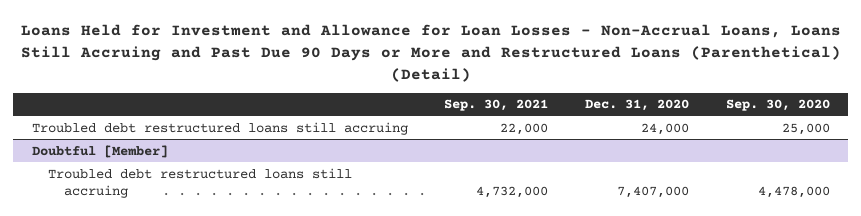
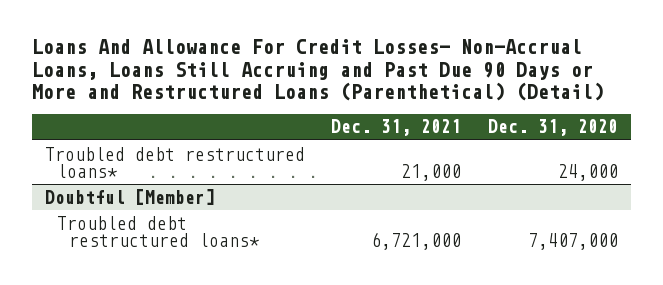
[20,24,841,82] Loans Held for Investment and Allowance for Loan Losses - Non-Accrual Loans, Loans Still Accruing and Past Due 90 Days or More and Restructured Loans (Parenthetical) (Detail) -> [31,39,604,102] Loans And Allowance For Credit Losses- Non-Accrual Loans, Loans Still Accruing and Past Due 90 Days or More and Restructured Loans (Parenthetical) (Detail)
[444,99,549,112] Sep. 30, 2021 -> none
[725,99,830,112] Sep. 30, 2020 -> none
none -> [331,119,462,137] Dec. 31, 2021
[31,121,408,135] Troubled debt restructured loans still accruing -> [45,146,306,178] Troubled debt restructured loans*
[47,167,352,199] Troubled debt restructured loans still accruing -> [57,215,259,247] Troubled debt restructured loans*

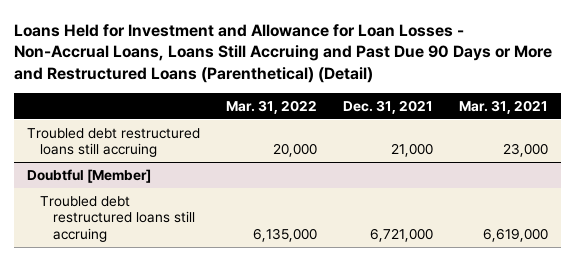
[31,39,604,102] Loans And Allowance For Credit Losses- Non-Accrual Loans, Loans Still Accruing and Past Due 90 Days or More and Restructured Loans (Parenthetical) (Detail) -> [13,23,552,84] Loans Held for Investment and Allowance for Loan Losses - Non-Accrual Loans, Loans Still Accruing and Past Due 90 Days or More and Restructured Loans (Parenthetical) (Detail)
[487,119,618,137] Dec. 31, 2020 -> none
none -> [226,99,318,114] Mar. 31, 2022
none -> [459,99,549,114] Mar. 31, 2021
[45,146,306,178] Troubled debt restructured loans* -> [27,127,201,158] Troubled debt restructured loans still accruing
[57,215,259,247] Troubled debt restructured loans* -> [40,195,196,243] Troubled debt restructured loans still accruing

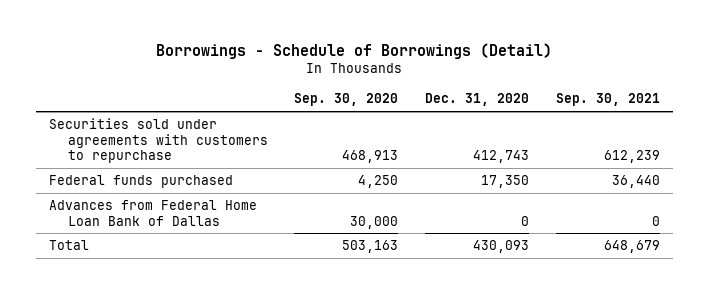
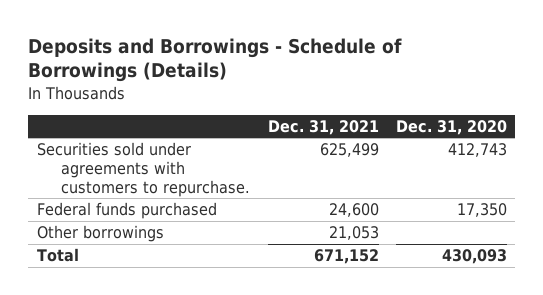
[156,42,553,59] Borrowings - Schedule of Borrowings (Detail) -> [27,37,402,83] Deposits and Borrowings - Schedule of Borrowings (Details)
[294,93,399,107] Sep. 30, 2020 -> none
[555,93,660,107] Sep. 30, 2021 -> none
none -> [267,119,379,135] Dec. 31, 2021
[49,118,268,164] Securities sold under agreements with customers to repurchase -> [36,142,251,197] Securities sold under agreements with customers to repurchase.
[49,200,258,226] Advances from Federal Home Loan Bank of Dallas -> none
none -> [36,225,164,243] Other borrowings

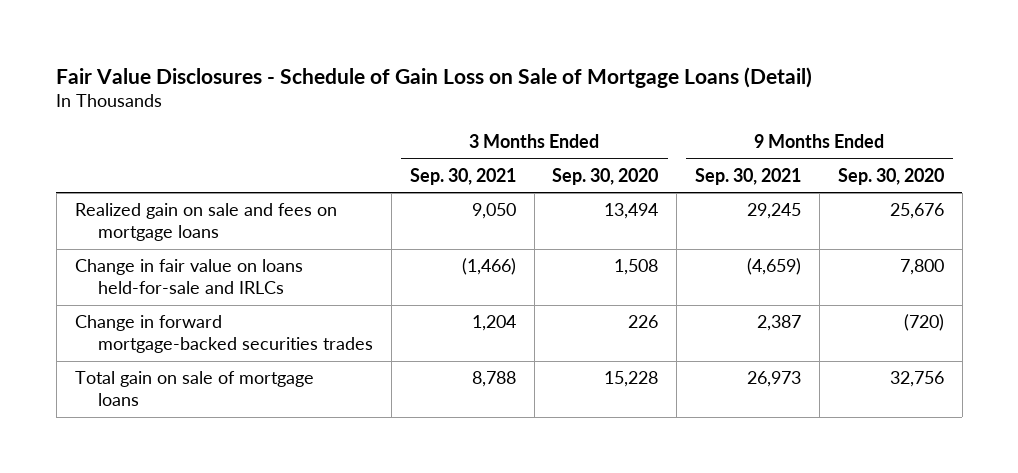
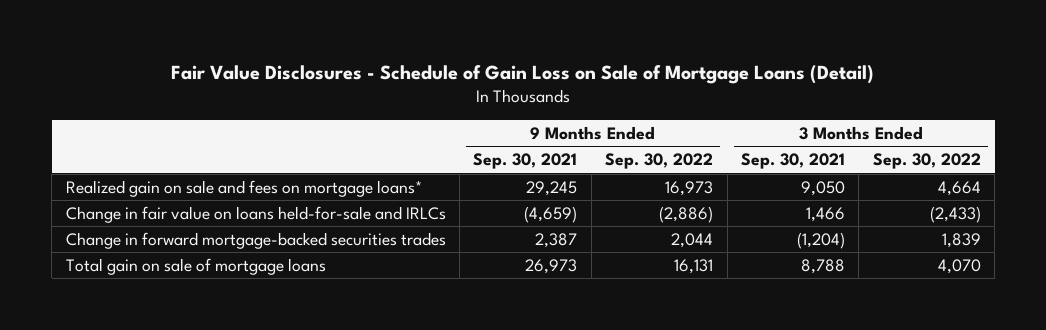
[552,167,659,185] Sep. 30, 2020 -> none
[837,167,944,185] Sep. 30, 2020 -> none
none -> [605,153,714,170] Sep. 30, 2022
none -> [872,153,981,170] Sep. 30, 2022
[74,203,337,242] Realized gain on sale and fees on mortgage loans -> [65,179,422,197] Realized gain on sale and fees on mortgage loans*
[461,258,516,276] (1,466) -> [805,206,845,222] 1,466
[471,315,516,332] 1,204 -> [796,231,845,249] (1,204)

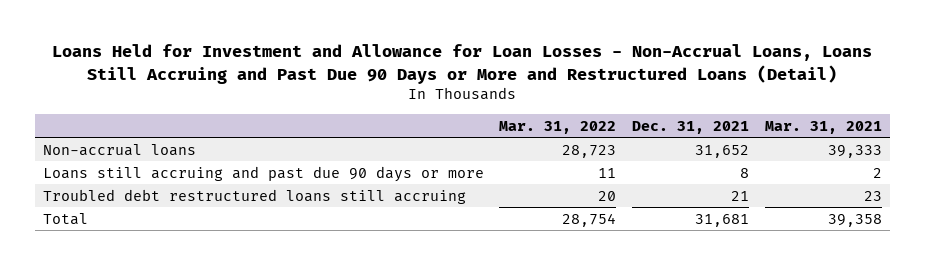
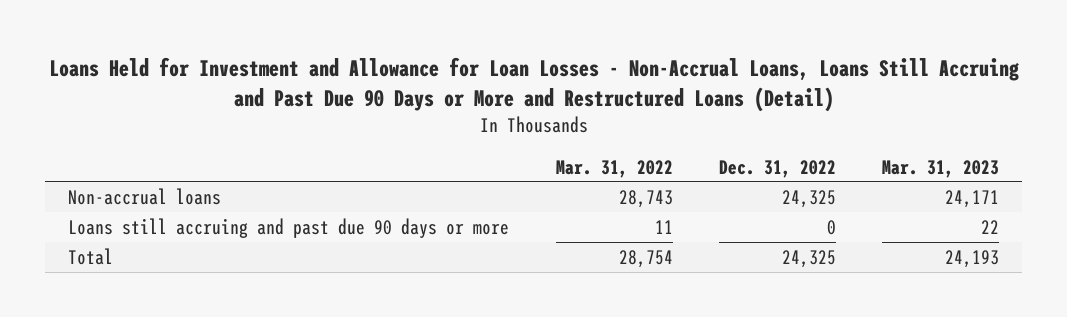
[632,120,750,134] Dec. 31, 2021 -> none
[765,120,883,134] Mar. 31, 2021 -> none
none -> [718,159,836,178] Dec. 31, 2022
none -> [882,159,1000,178] Mar. 31, 2023
[562,144,617,158] 28,723 -> [618,189,673,208] 28,743
[42,188,466,204] Troubled debt restructured loans still accruing -> none

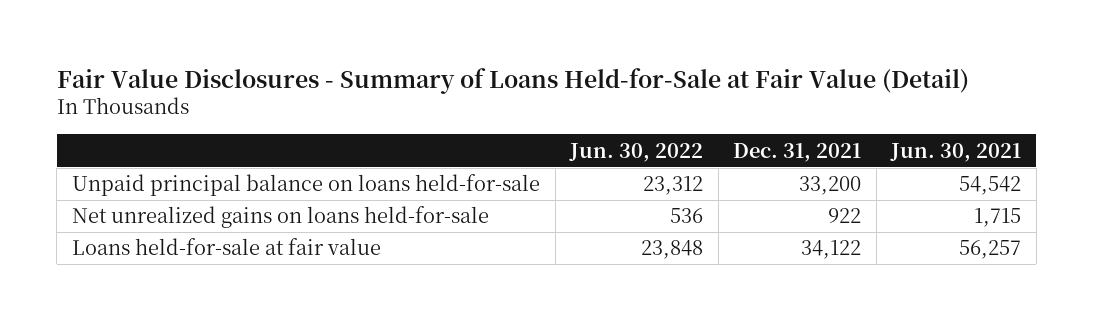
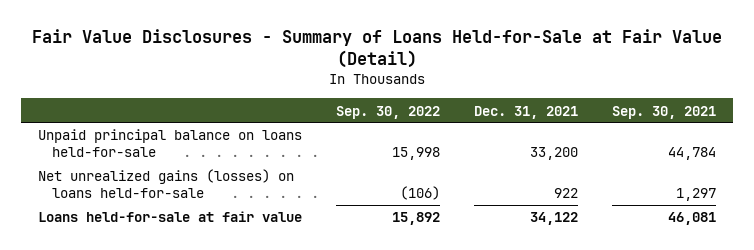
[569,142,704,162] Jun. 30, 2022 -> none
[890,142,1022,162] Jun. 30, 2021 -> none
none -> [336,105,441,119] Sep. 30, 2022
none -> [612,105,717,119] Sep. 30, 2021
[71,206,489,229] Net unrealized gains on loans held-for-sale -> [38,169,295,199] Net unrealized gains (losses) on loans held-for-sale

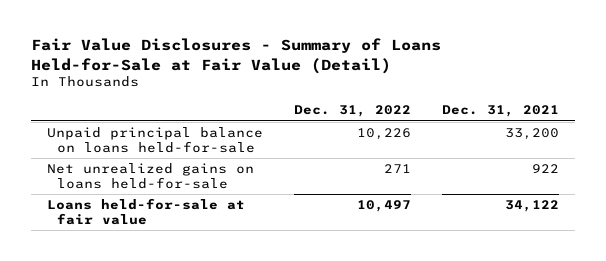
[336,105,441,119] Sep. 30, 2022 -> none
[612,105,717,119] Sep. 30, 2021 -> none
none -> [294,105,412,118] Dec. 31, 2022
[38,169,295,199] Net unrealized gains (losses) on loans held-for-sale -> [46,163,254,189] Net unrealized gains on loans held-for-sale

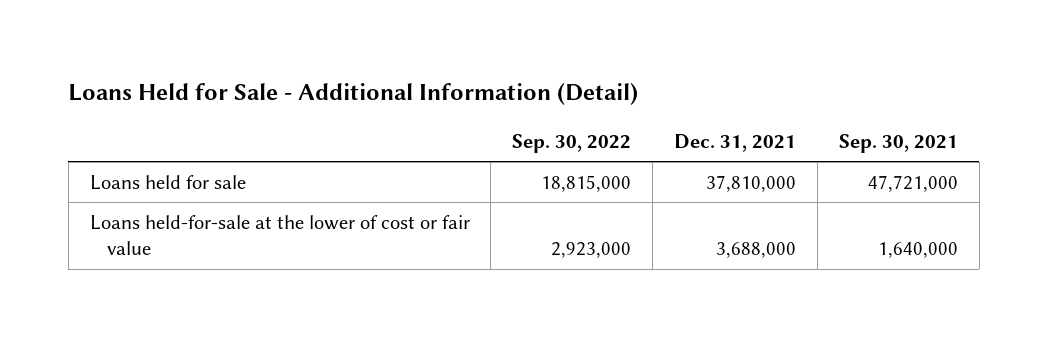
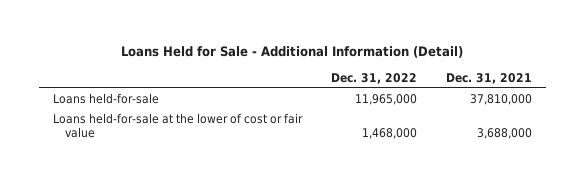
[512,133,632,153] Sep. 30, 2022 -> none
[839,133,959,153] Sep. 30, 2021 -> none
none -> [330,72,417,84] Dec. 31, 2022
[89,174,246,190] Loans held for sale -> [53,93,160,105] Loans held-for-sale

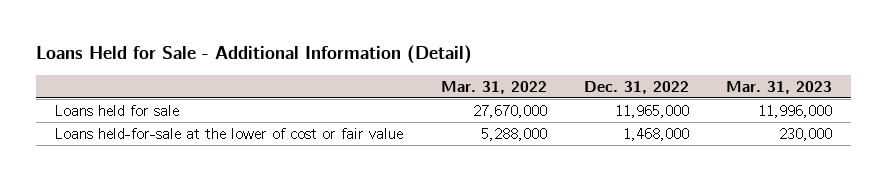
[445,72,532,84] Dec. 31, 2021 -> none
none -> [440,80,547,94] Mar. 31, 2022
none -> [726,80,833,94] Mar. 31, 2023
[53,93,160,105] Loans held-for-sale -> [54,104,180,116] Loans held for sale

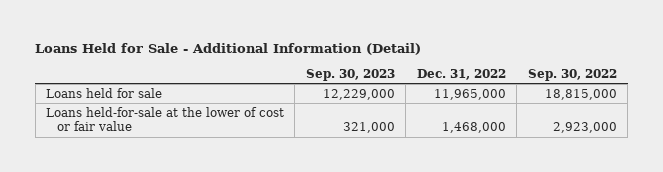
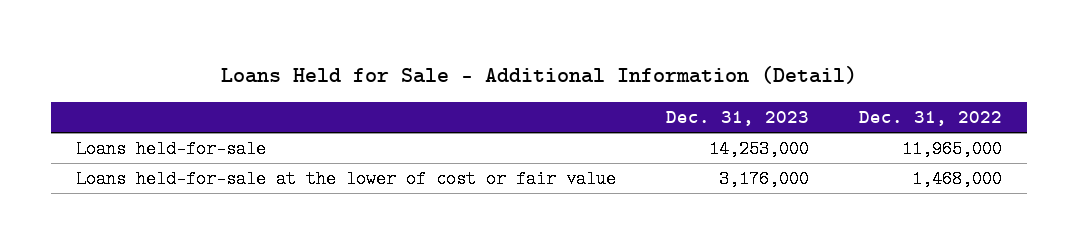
[305,68,395,81] Sep. 30, 2023 -> none
[527,68,617,81] Sep. 30, 2022 -> none
none -> [666,111,810,127] Dec. 31, 2023
[45,87,162,98] Loans held for sale -> [76,140,267,159] Loans held-for-sale

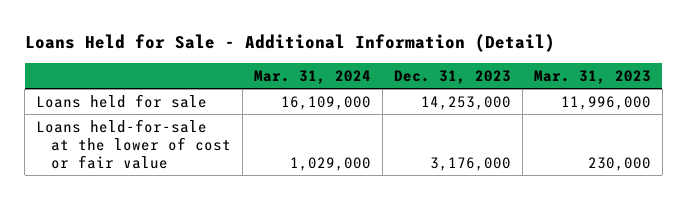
[859,111,1003,127] Dec. 31, 2022 -> none
none -> [254,69,372,84] Mar. 31, 2024
none -> [533,69,651,84] Mar. 31, 2023
[76,140,267,159] Loans held-for-sale -> [36,93,208,108] Loans held for sale

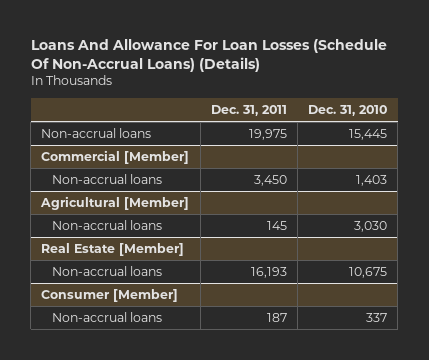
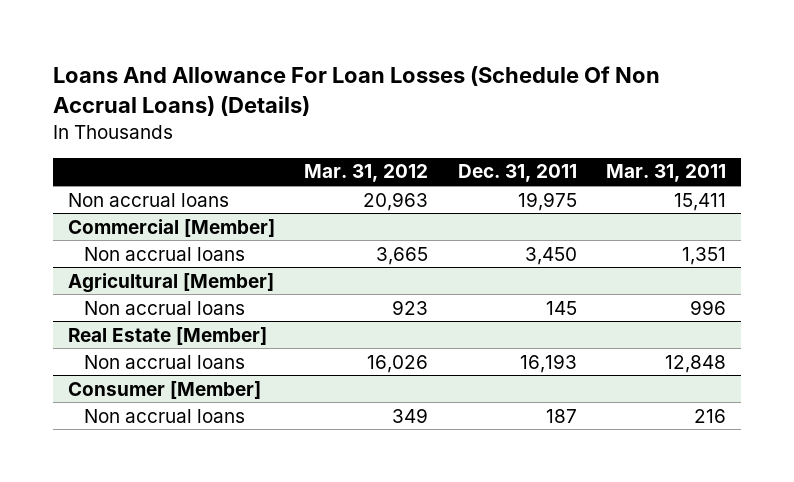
[30,38,387,72] Loans And Allowance For Loan Losses (Schedule Of Non-Accrual Loans) (Details) -> [53,66,661,116] Loans And Allowance For Loan Losses (Schedule Of Non Accrual Loans) (Details)
[308,104,388,116] Dec. 31, 2010 -> none
none -> [304,164,429,183] Mar. 31, 2012
none -> [605,164,726,183] Mar. 31, 2011
[41,127,152,138] Non-accrual loans -> [67,192,229,207] Non accrual loans
[52,173,163,184] Non-accrual loans -> [83,246,245,261] Non accrual loans
[52,219,163,230] Non-accrual loans -> [83,300,245,315] Non accrual loans
[52,265,163,276] Non-accrual loans -> [83,354,245,369] Non accrual loans
[52,311,163,322] Non-accrual loans -> [83,408,245,423] Non accrual loans

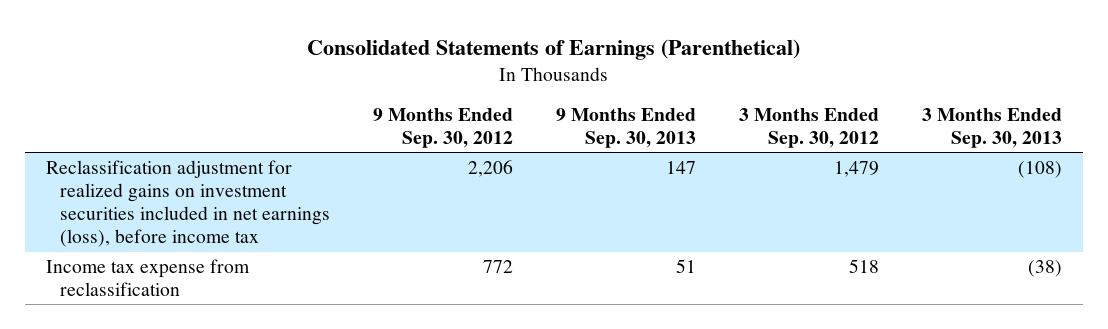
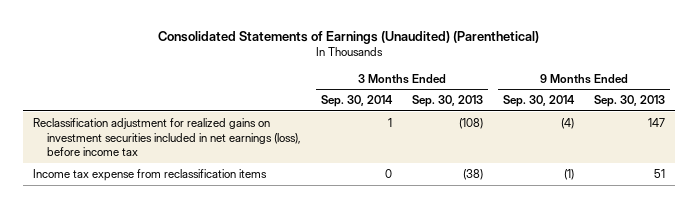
[307,38,801,60] Consolidated Statements of Earnings (Parenthetical) -> [158,30,540,44] Consolidated Statements of Earnings (Unaudited) (Parenthetical)
[373,108,514,149] 9 Months Ended Sep. 30, 2012 -> none
[739,108,880,149] 3 Months Ended Sep. 30, 2012 -> none
none -> [320,95,393,108] Sep. 30, 2014
none -> [503,95,576,108] Sep. 30, 2014
[46,258,251,297] Income tax expense from reclassification -> [33,168,268,181] Income tax expense from reclassification items

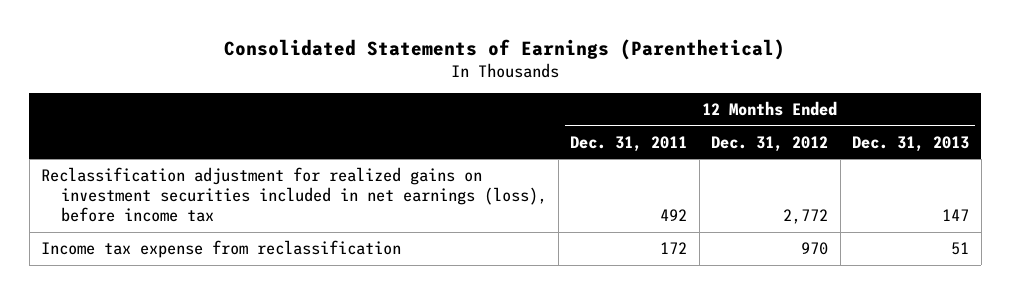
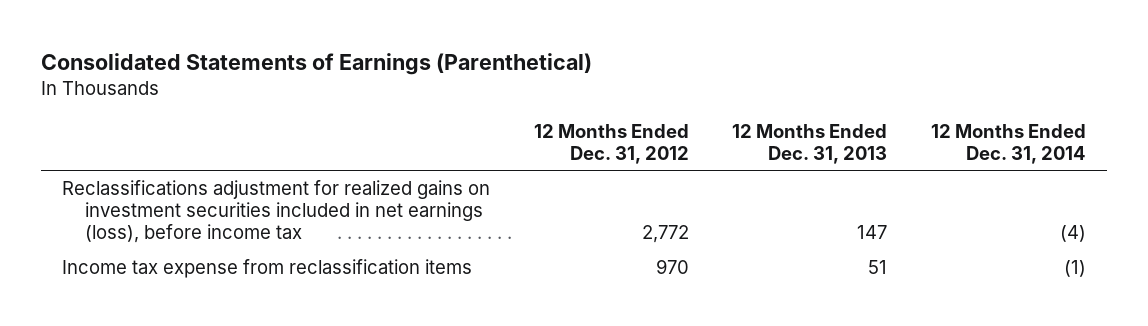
[570,135,688,152] Dec. 31, 2011 -> none
none -> [930,123,1086,164] 12 Months Ended Dec. 31, 2014
[41,167,547,223] Reclassification adjustment for realized gains on investment securities included in net earnings (loss), before income tax -> [62,180,491,244] Reclassifications adjustment for realized gains on investment securities included in net earnings (loss), before income tax
[41,240,402,259] Income tax expense from reclassification -> [62,259,473,279] Income tax expense from reclassification items

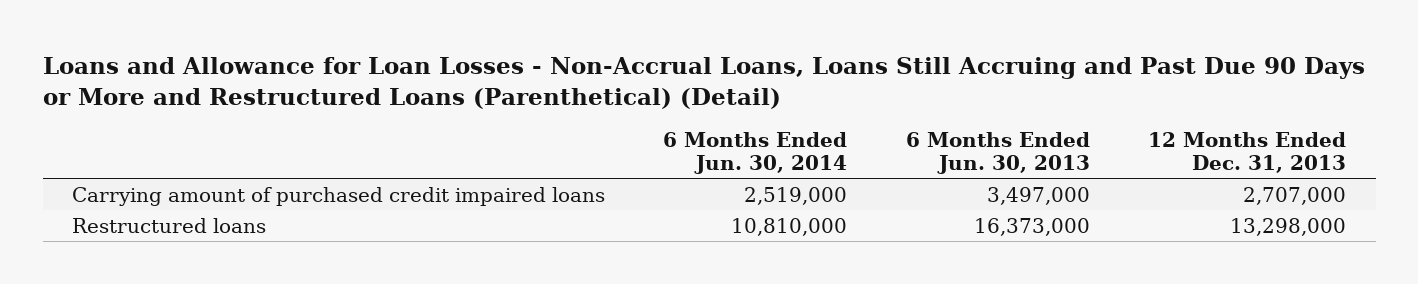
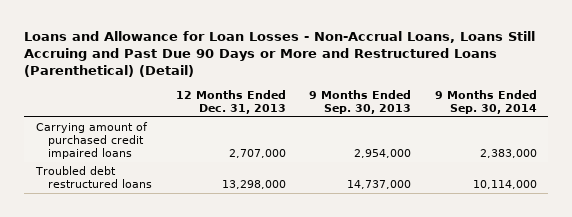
[663,132,848,175] 6 Months Ended Jun. 30, 2014 -> none
[905,132,1090,175] 6 Months Ended Jun. 30, 2013 -> none
none -> [309,89,412,115] 9 Months Ended Sep. 30, 2013
none -> [434,89,537,115] 9 Months Ended Sep. 30, 2014
[71,217,266,233] Restructured loans -> [34,165,153,188] Troubled debt restructured loans

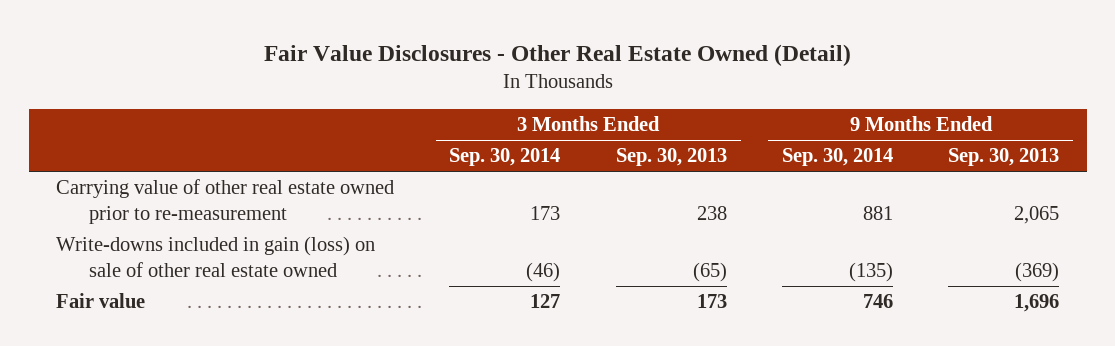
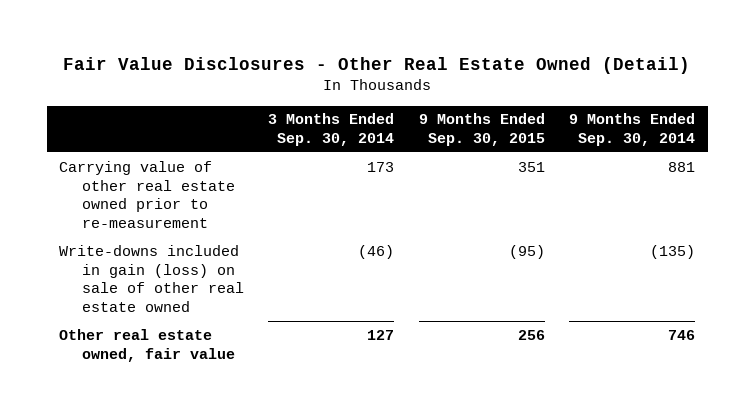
[615,148,727,167] Sep. 30, 2013 -> none
[948,148,1060,167] Sep. 30, 2013 -> none
none -> [418,113,545,147] 9 Months Ended Sep. 30, 2015
[56,293,146,309] Fair value -> [58,328,235,362] Other real estate owned, fair value

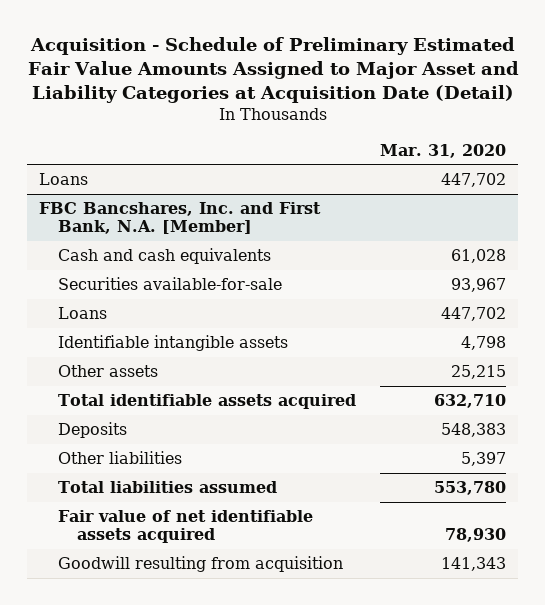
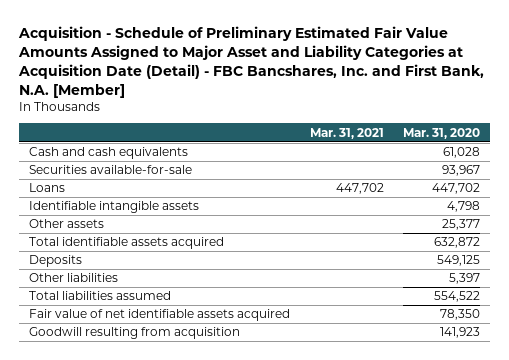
[27,36,519,104] Acquisition - Schedule of Preliminary Estimated Fair Value Amounts Assigned to Major Asset and Liability Categories at Acquisition Date (Detail) -> [18,26,485,98] Acquisition - Schedule of Preliminary Estimated Fair Value Amounts Assigned to Major Asset and Liability Categories at Acquisition Date (Detail) - FBC Bancshares, Inc. and First Bank, N.A. [Member]
none -> [309,127,384,139] Mar. 31, 2021
[38,173,88,186] Loans -> none
[38,202,321,235] FBC Bancshares, Inc. and First Bank, N.A. [Member] -> none
[451,365,507,380] 25,215 -> [442,219,481,231] 25,377
[434,394,507,409] 632,710 -> [434,237,481,249] 632,872
[441,423,507,438] 548,383 -> [437,255,481,267] 549,125
[434,481,507,496] 553,780 -> [434,291,481,303] 554,522
[445,528,507,543] 78,930 -> [440,309,481,321] 78,350
[441,557,507,572] 141,343 -> [440,327,481,339] 141,923

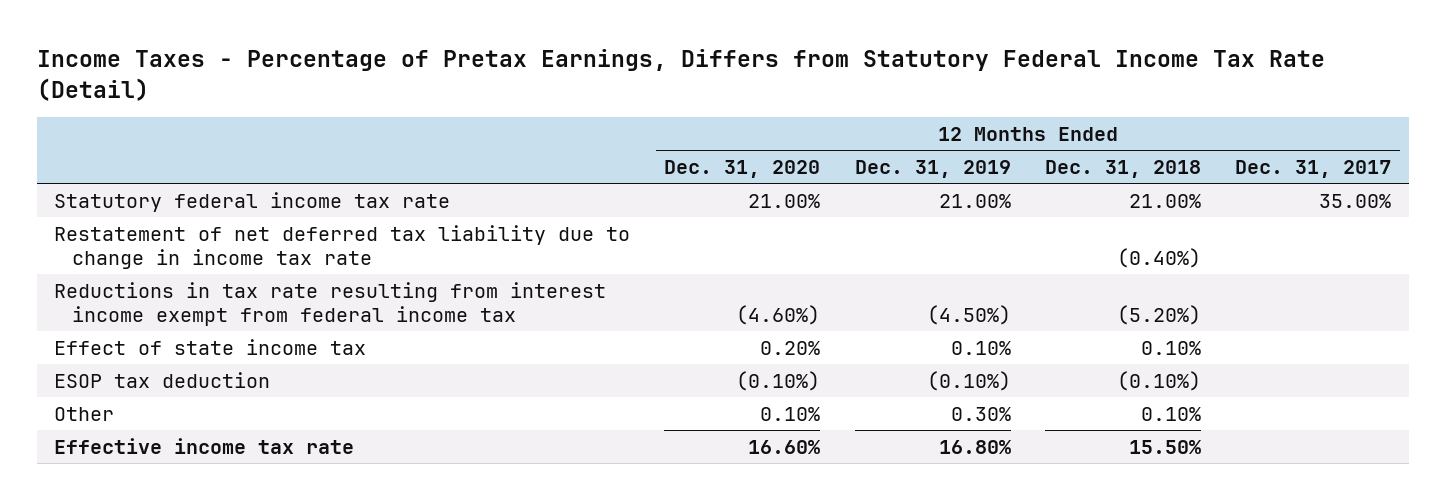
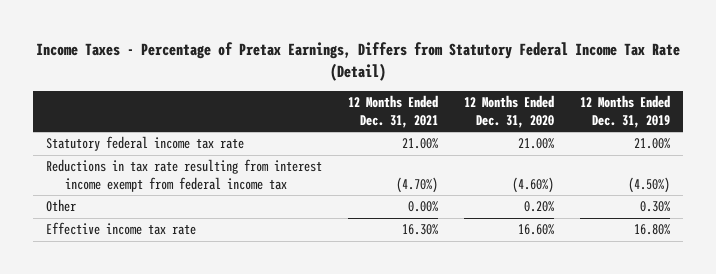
[1045,159,1202,178] Dec. 31, 2018 -> none
[1235,159,1392,178] Dec. 31, 2017 -> none
none -> [348,95,439,128] 12 Months Ended Dec. 31, 2021
[54,224,631,270] Restatement of net deferred tax liability due to change in income tax rate -> none
[54,338,367,355] Effect of state income tax -> none
[54,371,271,388] ESOP tax deduction -> none
[760,406,821,421] 0.10% -> [524,201,555,213] 0.20%

